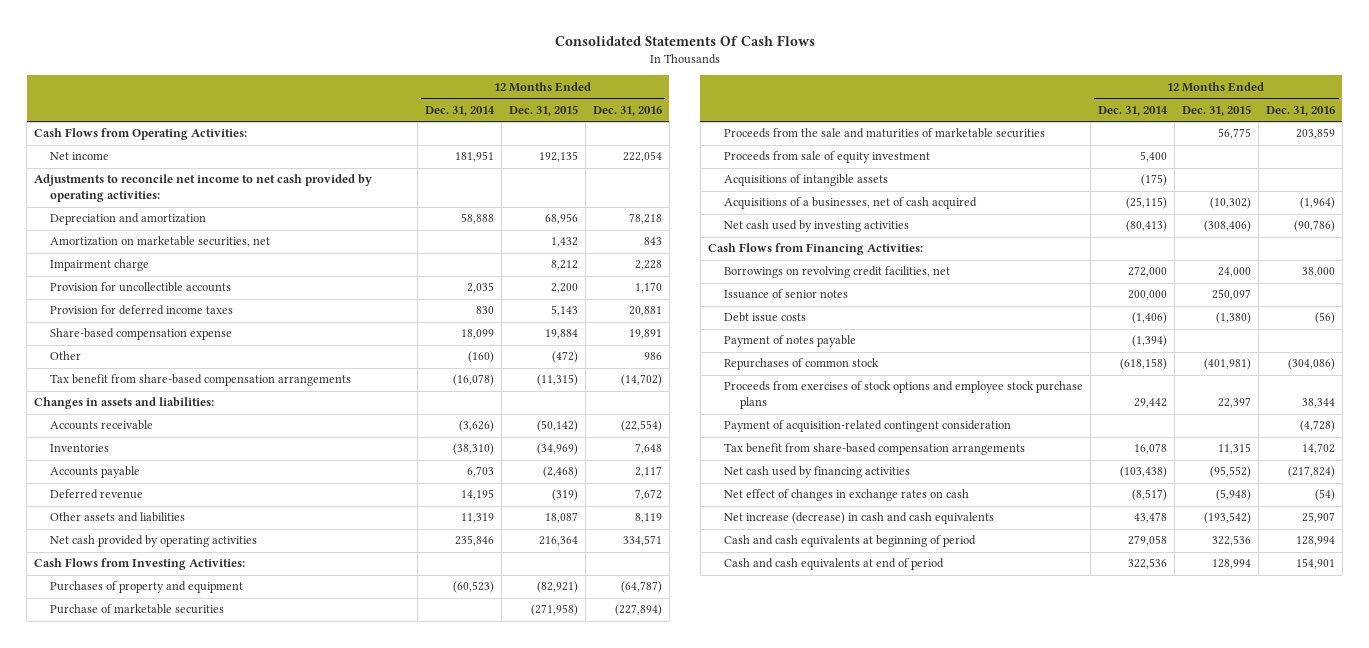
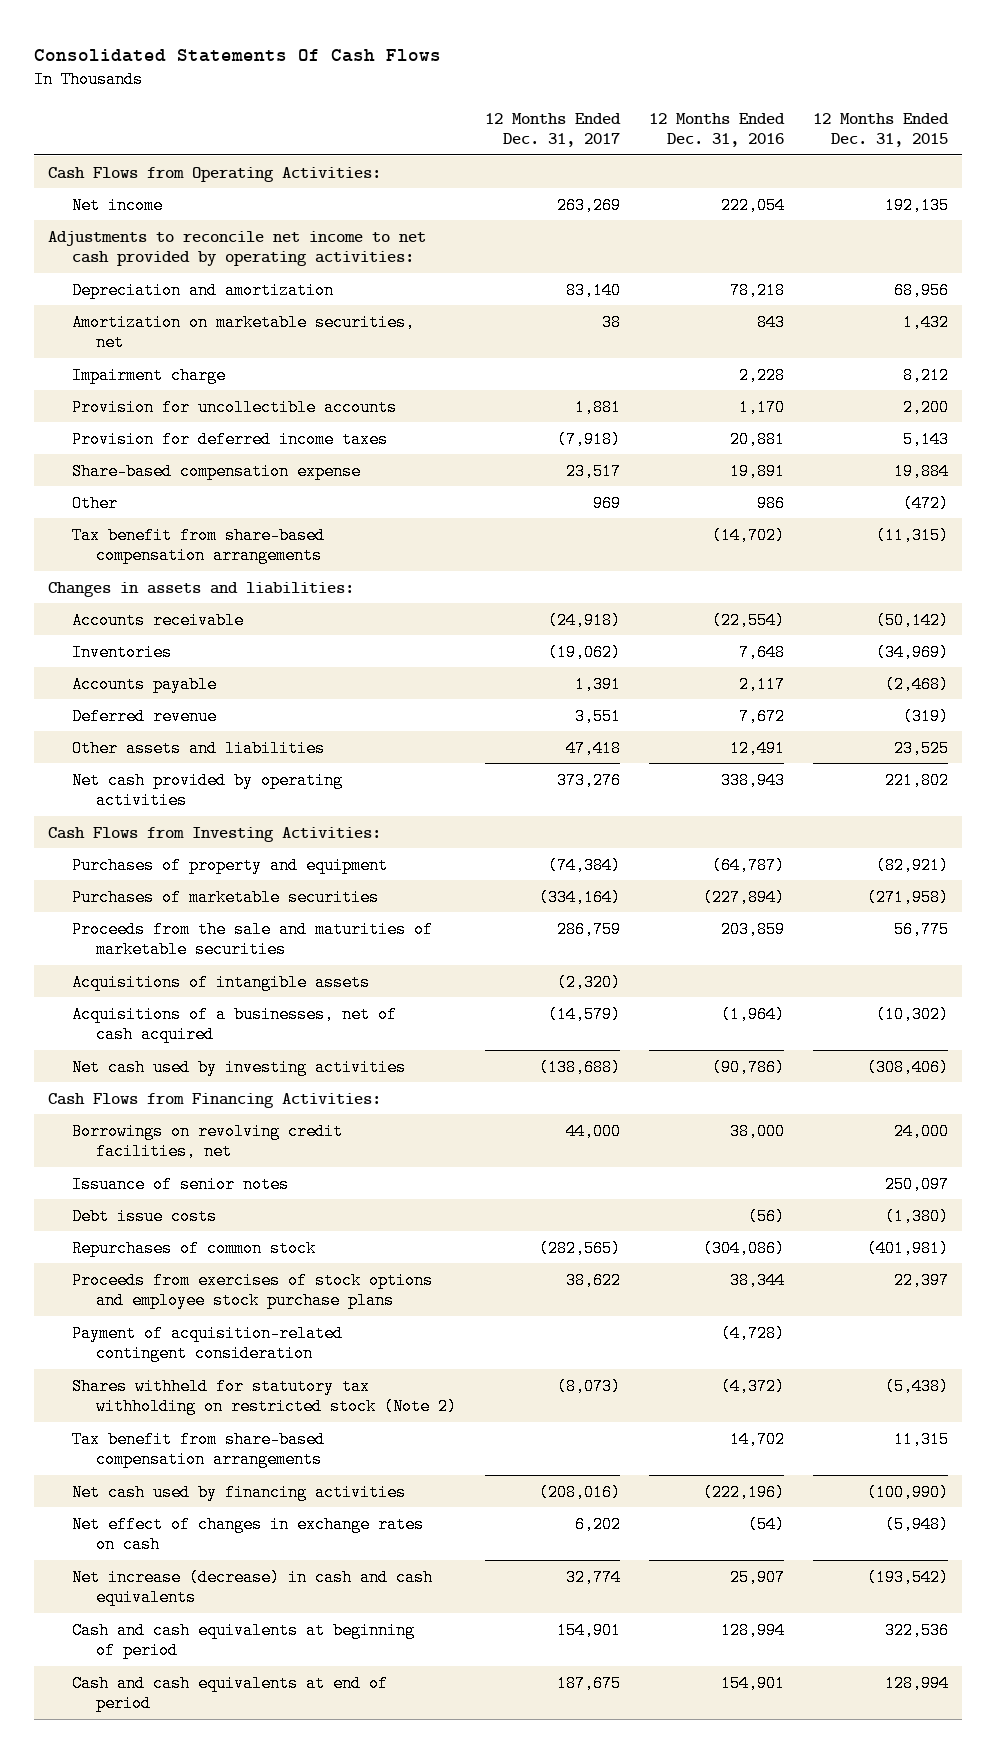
[424,105,495,116] Dec. 31, 2014 -> none
none -> [484,112,621,148] 12 Months Ended Dec. 31, 2017
[544,512,578,524] 18,087 -> [893,739,949,757] 23,525
[634,513,662,524] 8,119 -> [729,739,785,757] 12,491
[538,536,578,547] 216,364 -> [884,771,949,789] 221,802
[622,535,662,547] 334,571 -> [720,771,785,789] 338,943
[50,604,225,615] Purchase of marketable securities -> [71,888,379,906] Purchases of marketable securities
[723,151,930,164] Proceeds from sale of equity investment -> none
[723,335,856,348] Payment of notes payable -> none
none -> [71,1377,457,1415] Shares withheld for statutory tax withholding on restricted stock (Note 2)
[1209,466,1251,479] (95,552) -> [866,1483,949,1501] (100,990)
[1287,466,1335,479] (217,824) -> [702,1483,785,1501] (222,196)

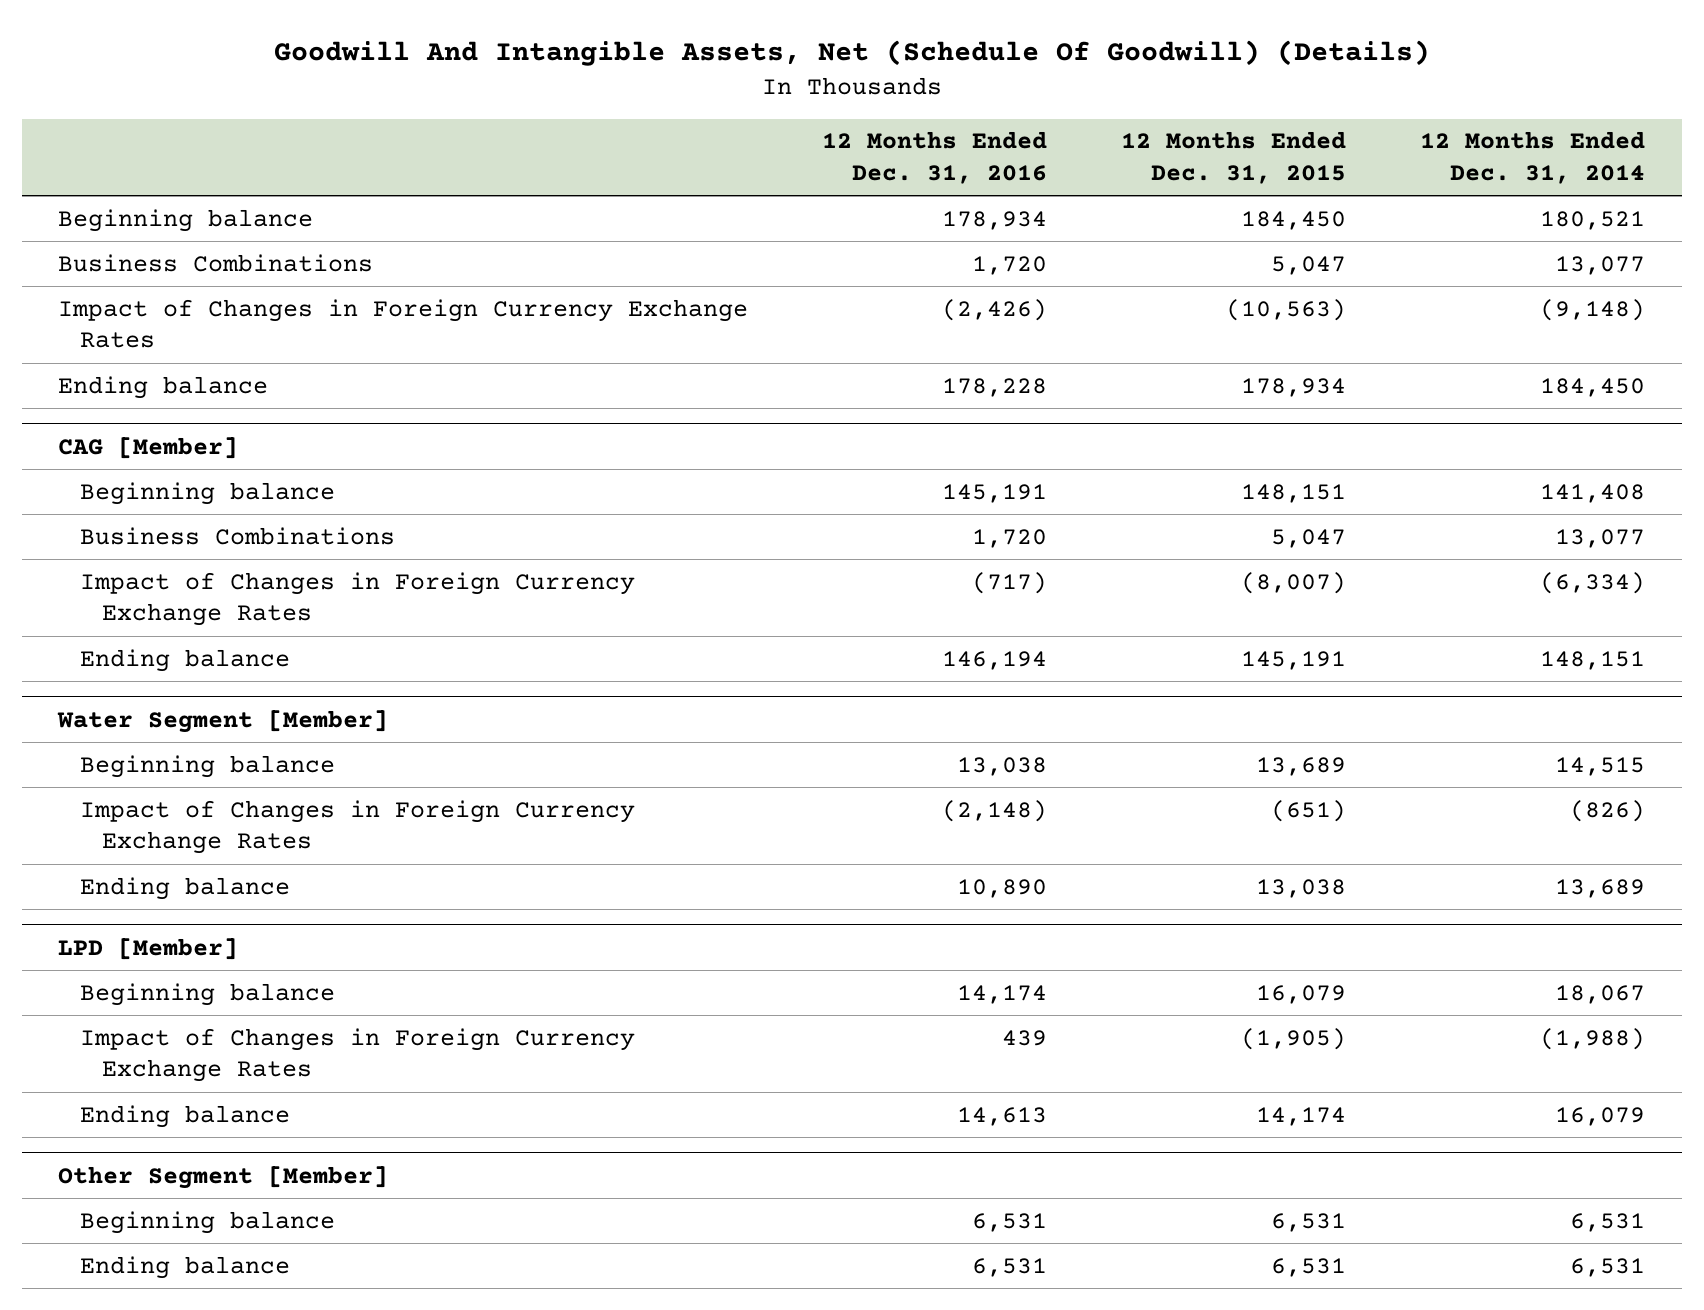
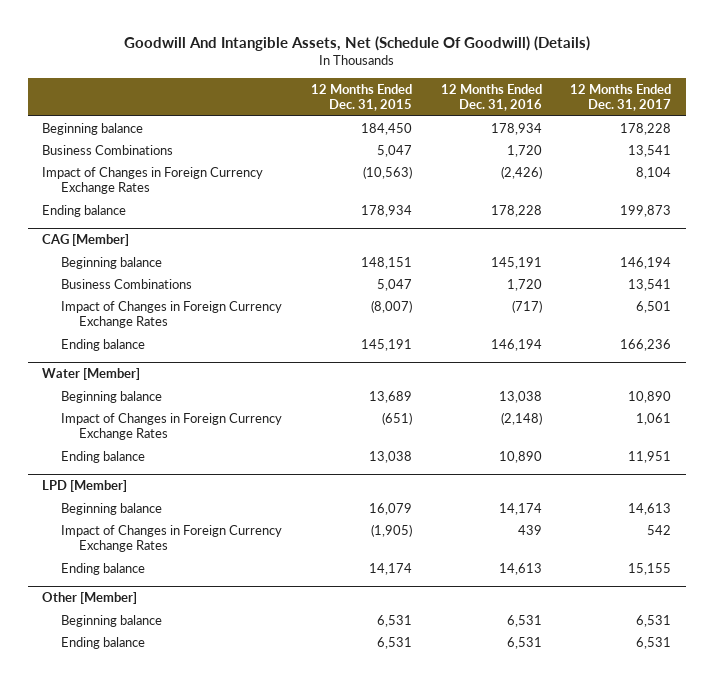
[1420,131,1646,184] 12 Months Ended Dec. 31, 2014 -> none
none -> [570,83,672,112] 12 Months Ended Dec. 31, 2017
[57,709,389,733] Water Segment [Member] -> [42,368,141,381] Water [Member]
[58,1165,389,1189] Other Segment [Member] -> [42,592,138,605] Other [Member]

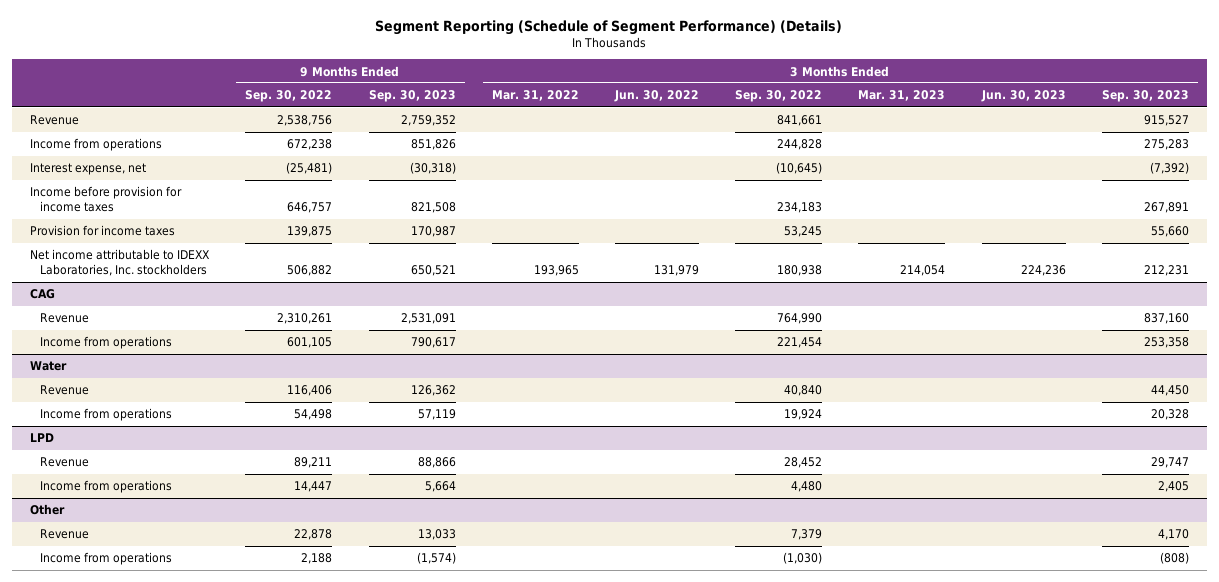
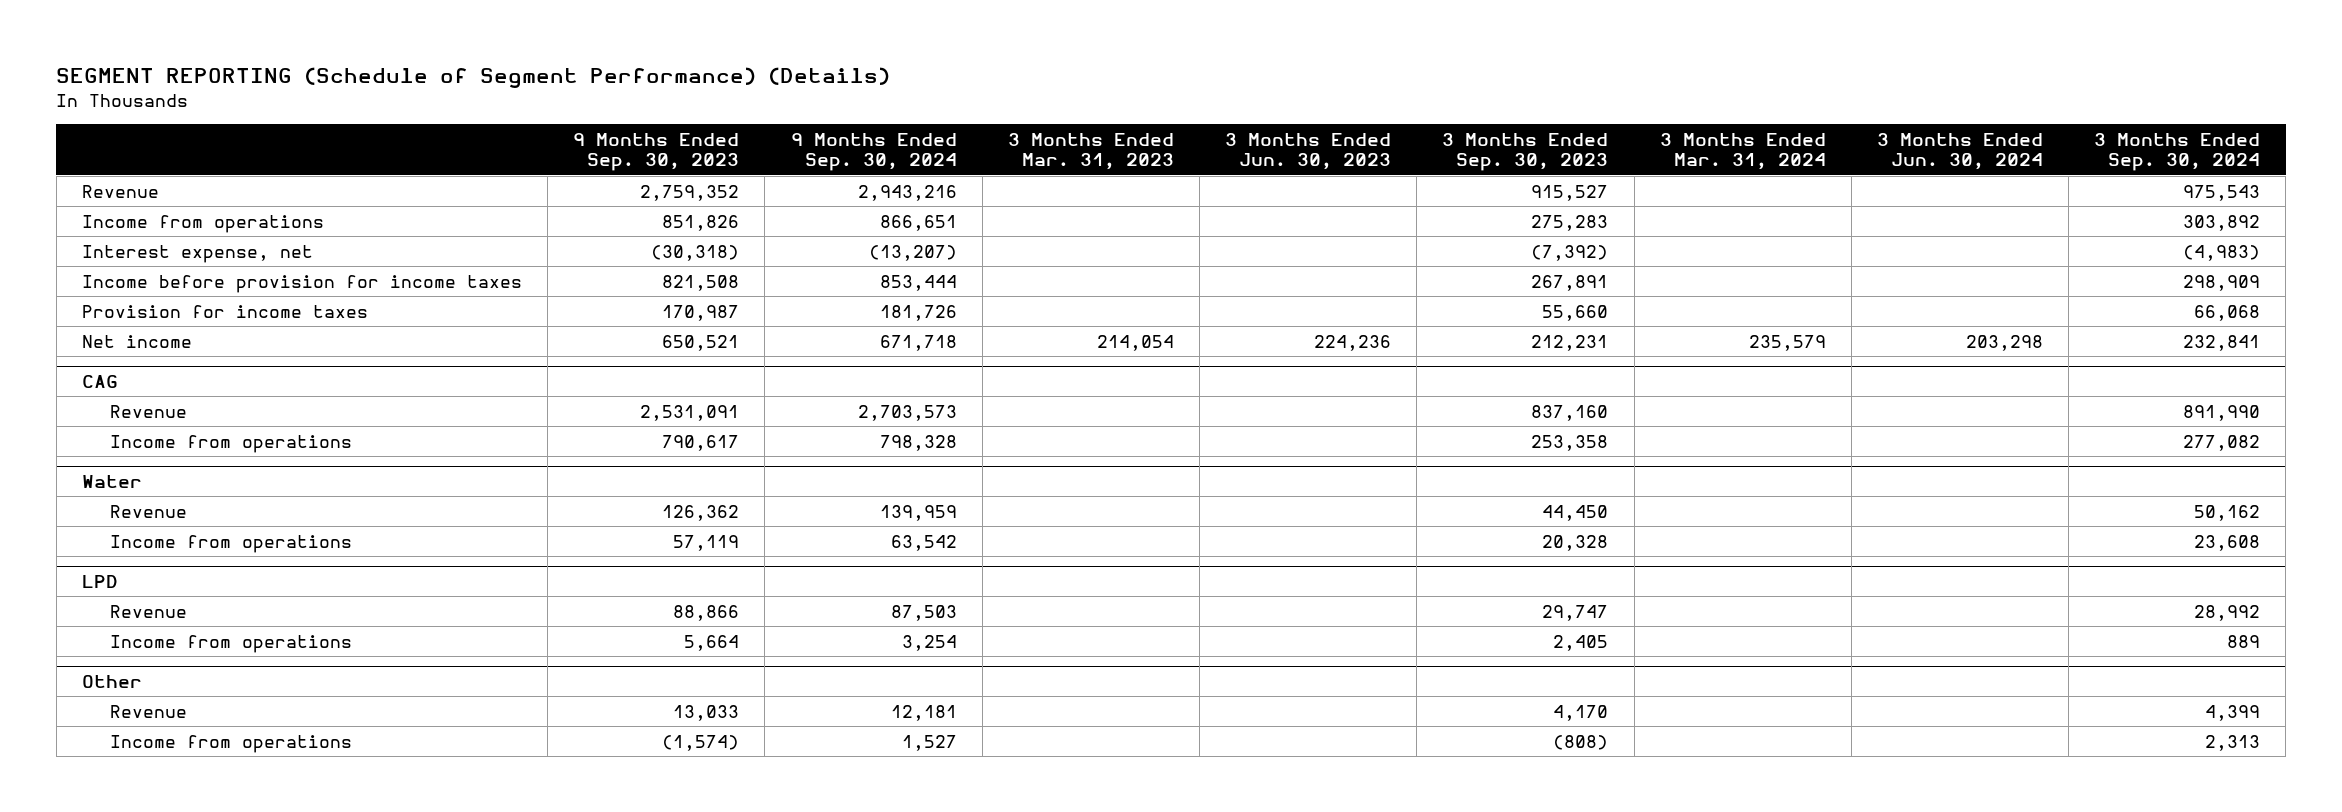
[375,19,843,35] Segment Reporting (Schedule of Segment Performance) (Details) -> [56,67,891,89] SEGMENT REPORTING (Schedule of Segment Performance) (Details)
[245,90,333,103] Sep. 30, 2022 -> none
[491,90,579,102] Mar. 31, 2022 -> none
[613,90,699,103] Jun. 30, 2022 -> none
[735,90,823,103] Sep. 30, 2022 -> none
none -> [790,132,957,172] 9 Months Ended Sep. 30, 2024
none -> [1659,132,1826,171] 3 Months Ended Mar. 31, 2024
none -> [1876,132,2043,171] 3 Months Ended Jun. 30, 2024
none -> [2094,132,2261,172] 3 Months Ended Sep. 30, 2024
[29,249,210,277] Net income attributable to IDEXX Laboratories, Inc. stockholders -> [82,334,193,348] Net income

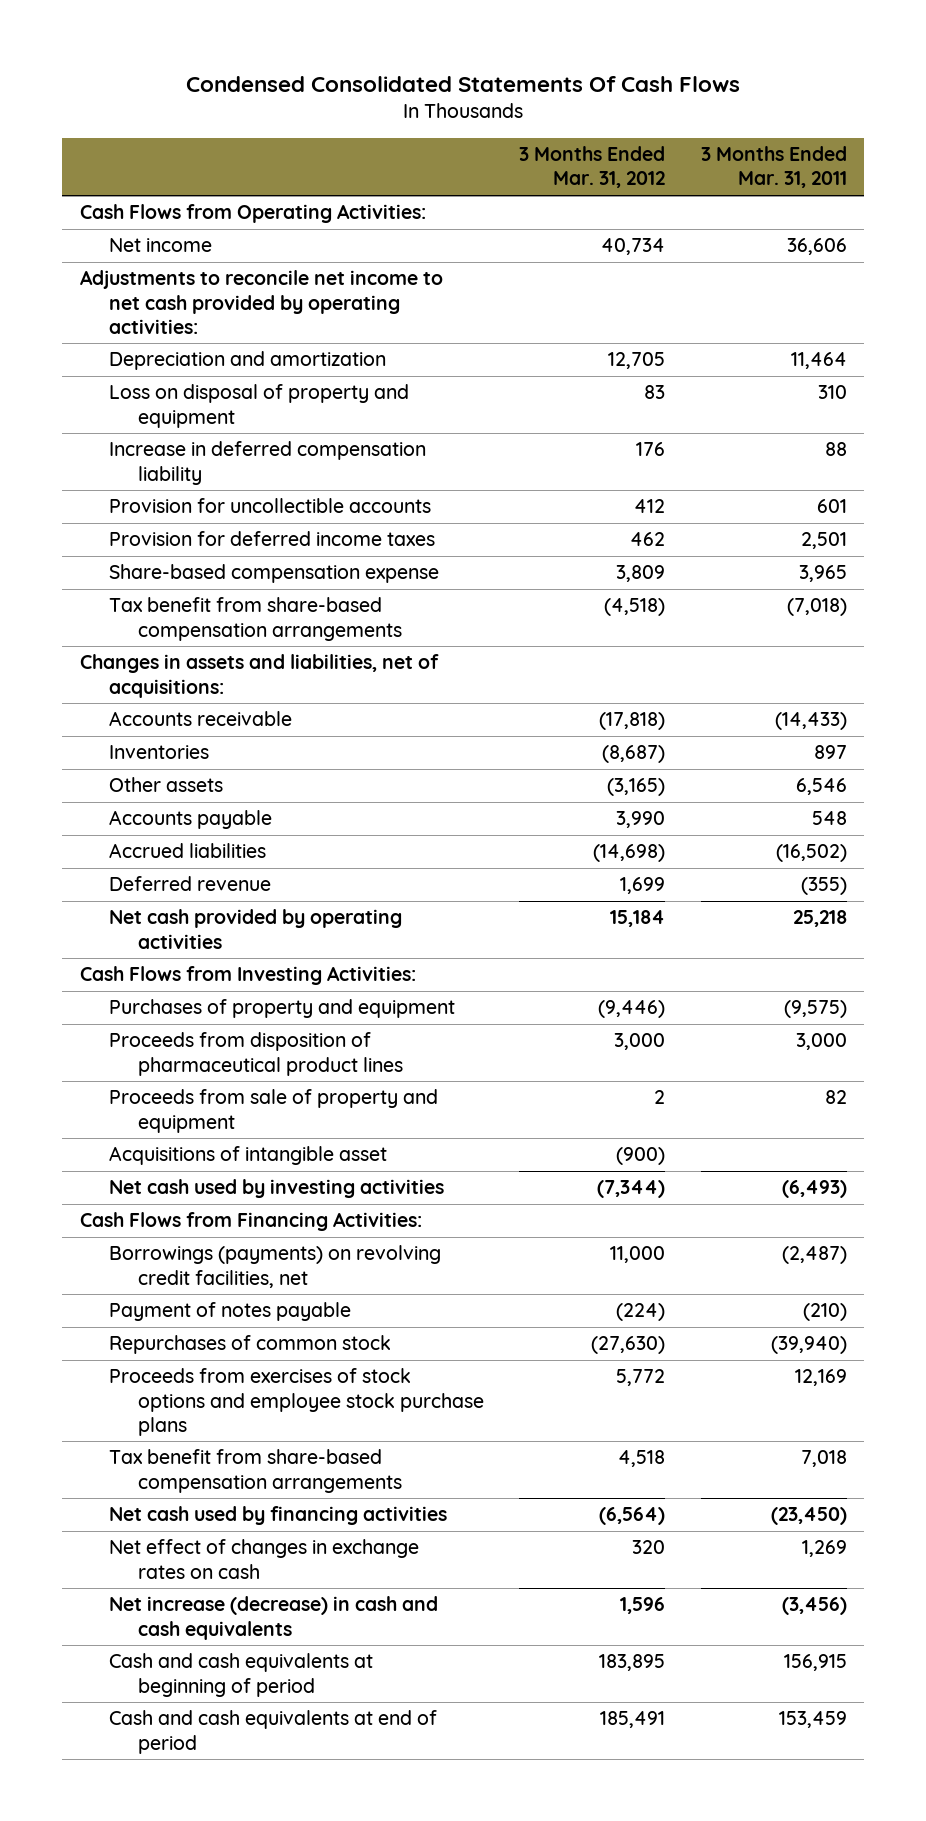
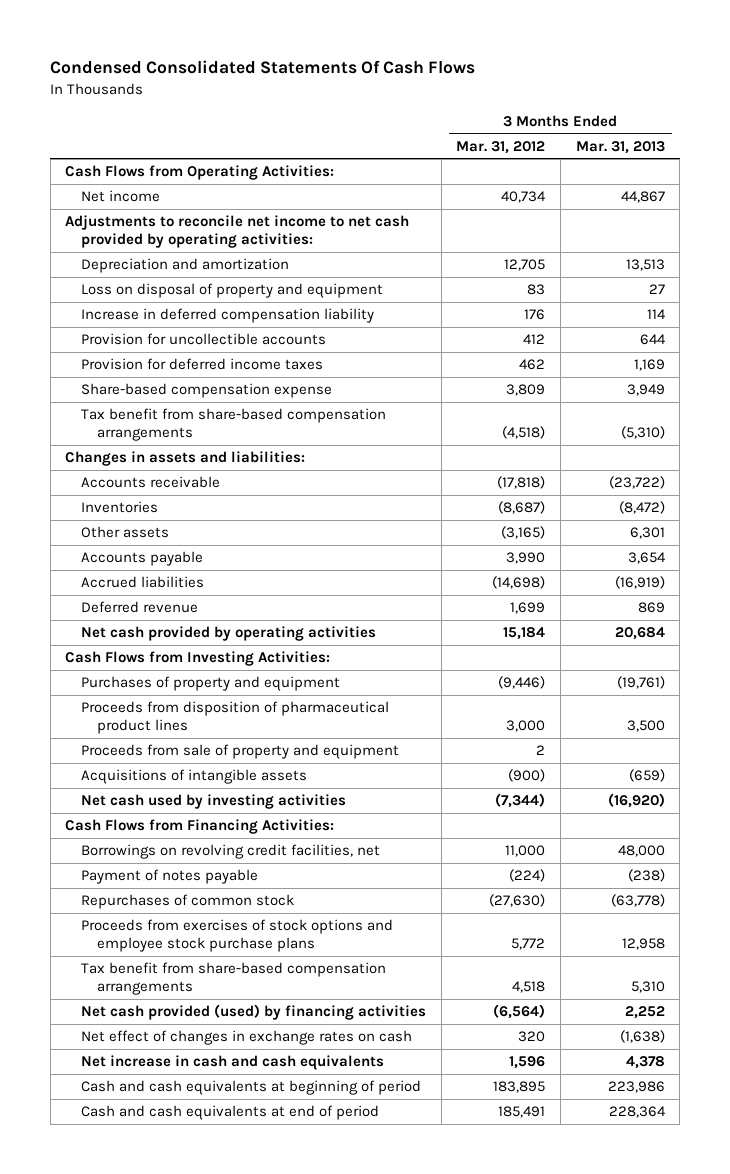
[700,146,847,189] 3 Months Ended Mar. 31, 2011 -> none
none -> [575,140,665,154] Mar. 31, 2013
[79,654,439,698] Changes in assets and liabilities, net of acquisitions: -> [65,451,306,467] Changes in assets and liabilities:
[109,1146,388,1166] Acquisitions of intangible asset -> [81,769,308,785] Acquisitions of intangible assets
[109,1245,442,1288] Borrowings (payments) on revolving credit facilities, net -> [81,844,381,860] Borrowings on revolving credit facilities, net
[109,1506,448,1526] Net cash used by financing activities -> [81,1004,427,1021] Net cash provided (used) by financing activities
[109,1596,439,1640] Net increase (decrease) in cash and cash equivalents -> [81,1055,385,1071] Net increase in cash and cash equivalents

